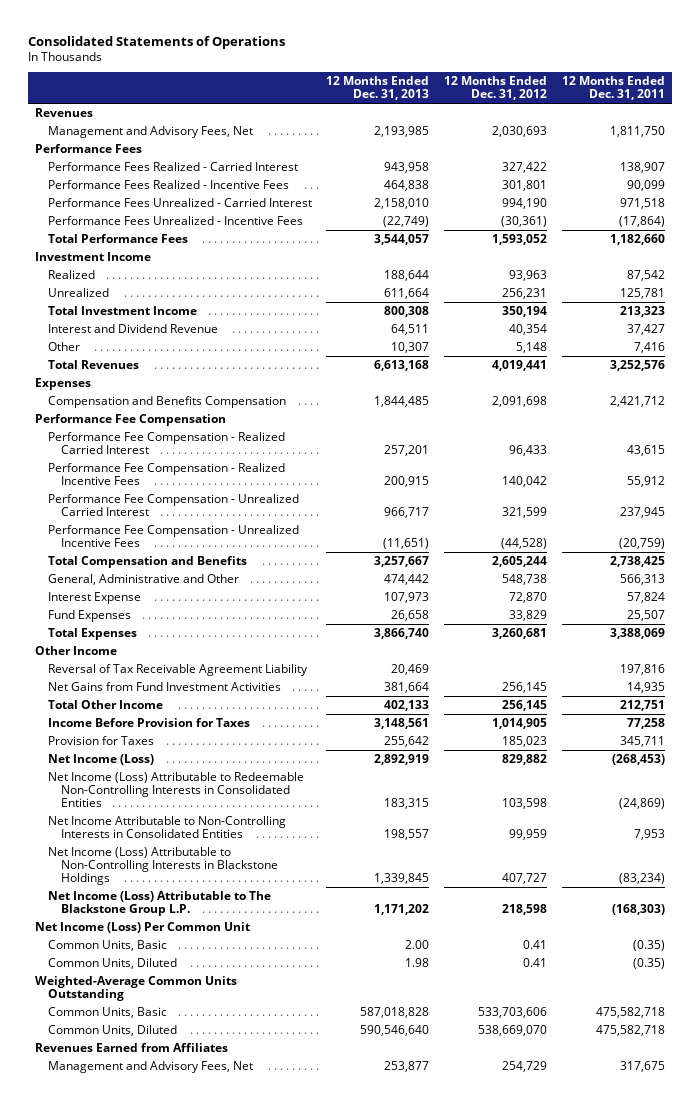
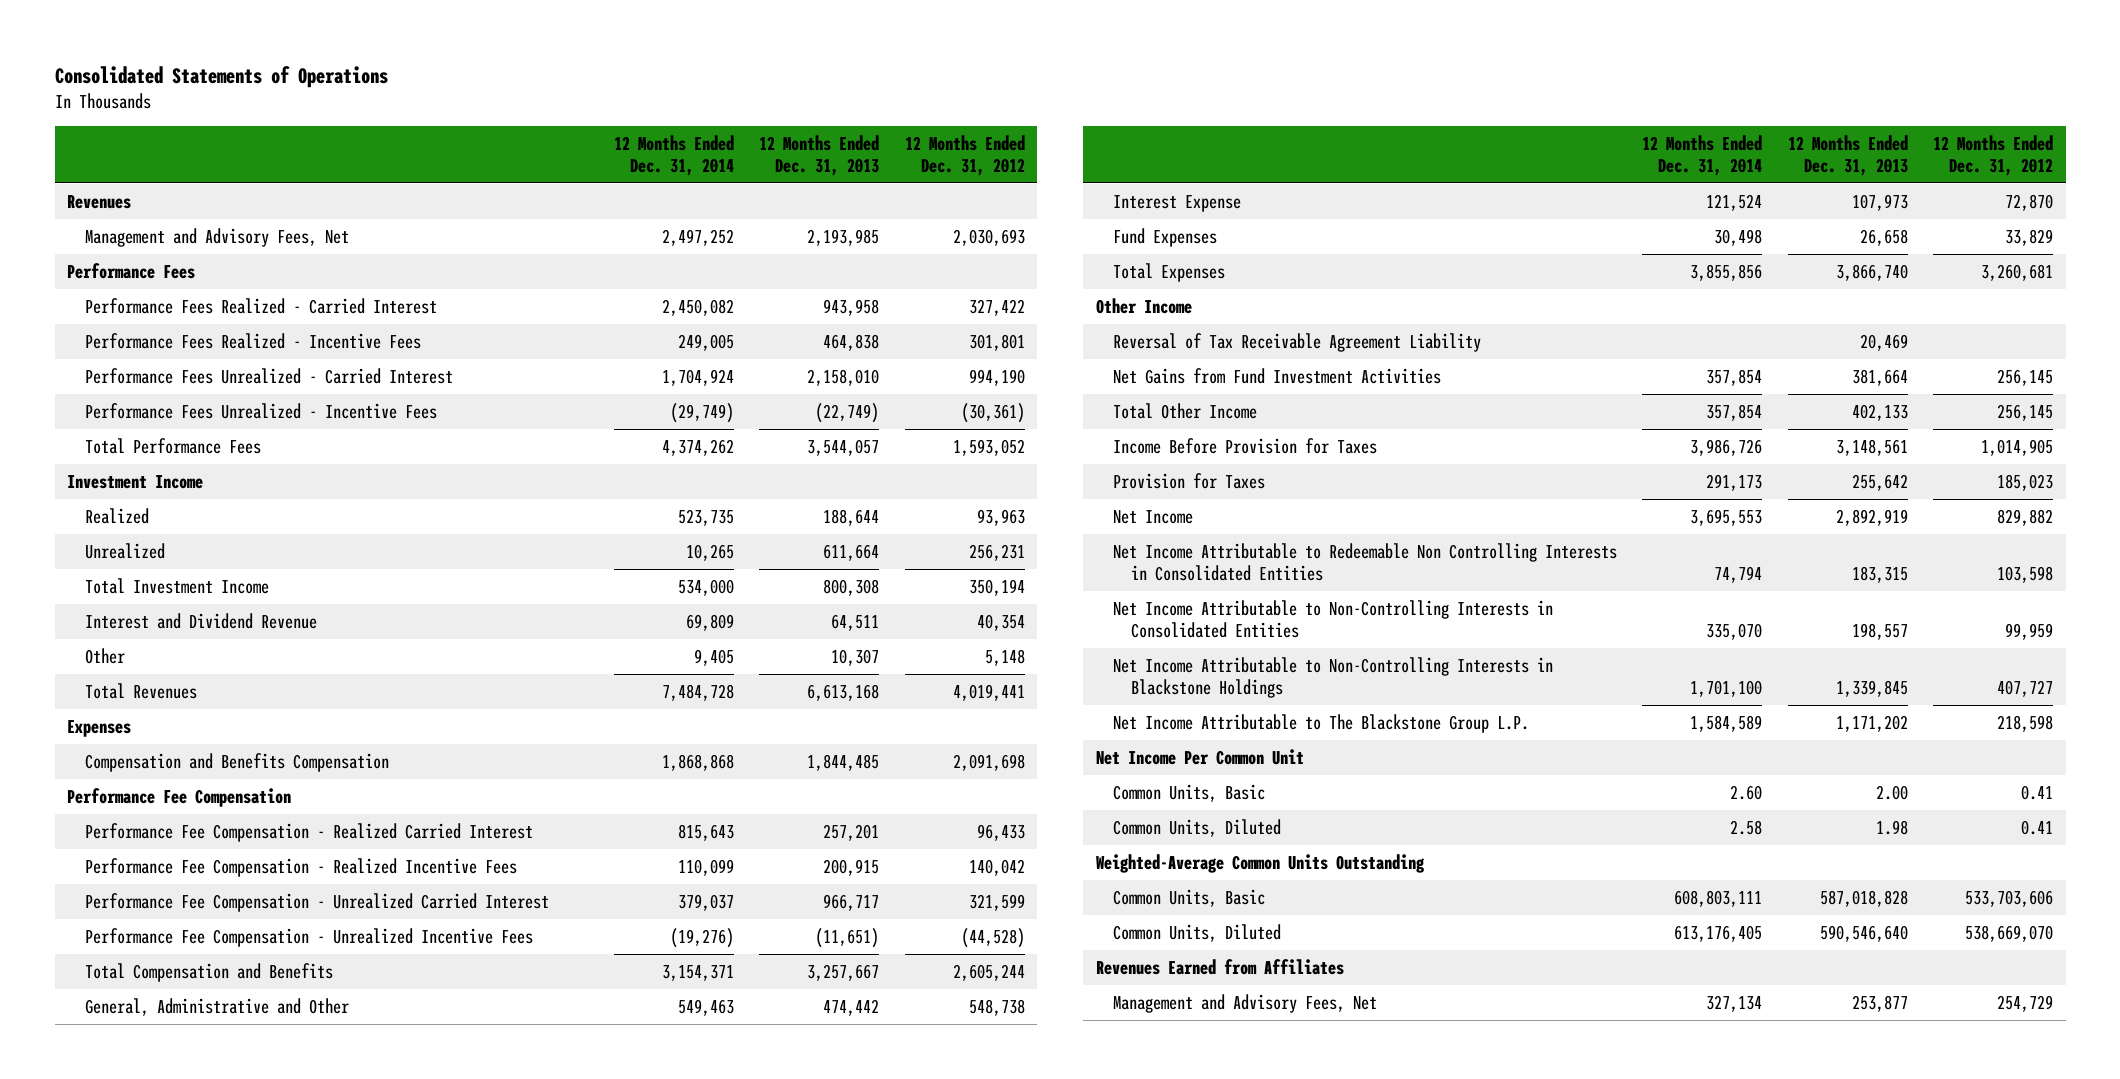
[561,76,665,101] 12 Months Ended Dec. 31, 2011 -> none
none -> [614,134,735,176] 12 Months Ended Dec. 31, 2014
[47,754,154,766] Net Income (Loss) -> [1113,509,1194,524] Net Income
[47,772,304,808] Net Income (Loss) Attributable to Redeemable Non-Controlling Interests in Consolidated Entities -> [1113,542,1618,581] Net Income Attributable to Redeemable Non Controlling Interests in Consolidated Entities
[47,847,278,886] Net Income (Loss) Attributable to Non-Controlling Interests in Blackstone Holdings -> [1113,656,1554,698] Net Income Attributable to Non-Controlling Interests in Blackstone Holdings
[47,891,271,917] Net Income (Loss) Attributable to The Blackstone Group L.P. -> [1113,713,1530,733] Net Income Attributable to The Blackstone Group L.P.
[35,922,251,934] Net Income (Loss) Per Common Unit -> [1095,748,1304,765] Net Income Per Common Unit

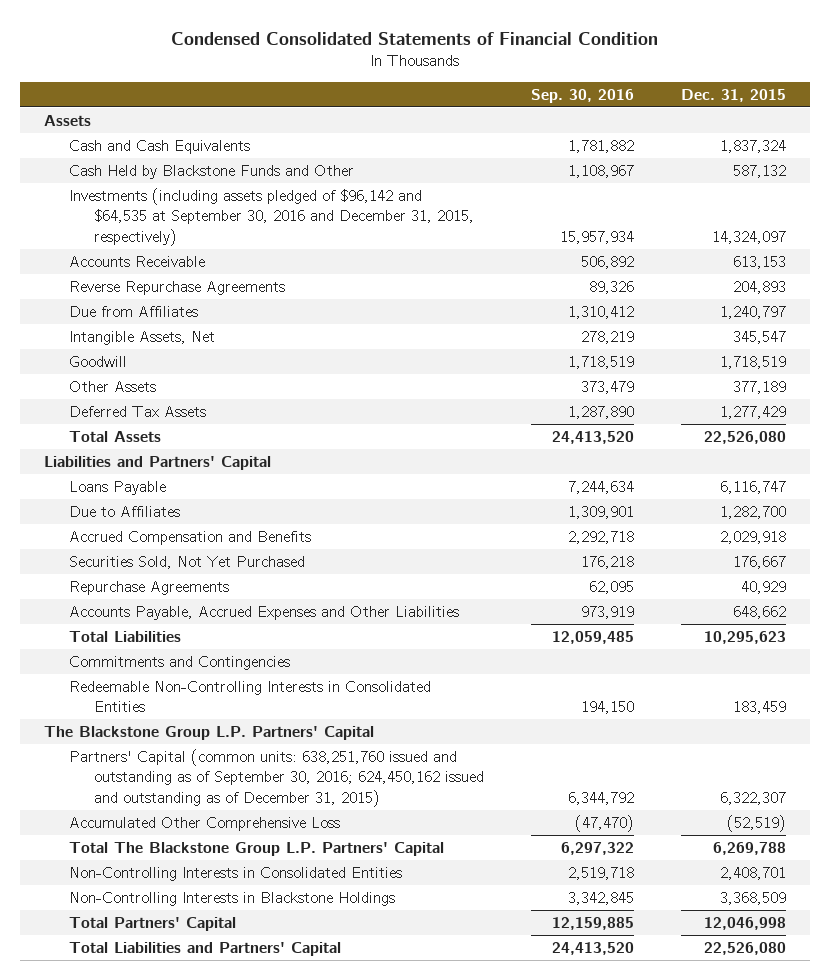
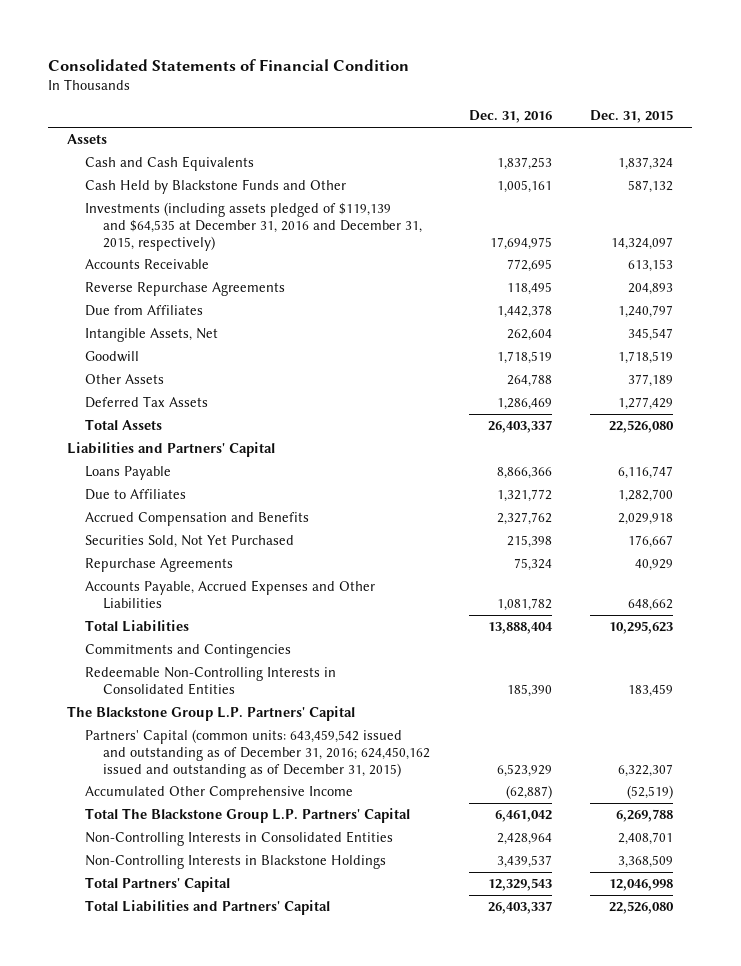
[170,31,658,45] Condensed Consolidated Statements of Financial Condition -> [48,58,410,71] Consolidated Statements of Financial Condition
[530,88,634,103] Sep. 30, 2016 -> none
none -> [468,110,552,124] Dec. 31, 2016
[68,187,474,246] Investments (including assets pledged of $96,142 and $64,535 at September 30, 2016 and December 31, 2015, respectively) -> [85,202,423,251] Investments (including assets pledged of $119,139 and $64,535 at December 31, 2016 and December 31, 2015, respectively)
[68,748,484,807] Partners' Capital (common units: 638,251,760 issued and outstanding as of September 30, 2016; 624,450,162 issued and outstanding as of December 31, 2015) -> [85,729,431,778] Partners' Capital (common units: 643,459,542 issued and outstanding as of December 31, 2016; 624,450,162 issued and outstanding as of December 31, 2015)
[68,816,340,831] Accumulated Other Comprehensive Loss -> [85,786,354,801] Accumulated Other Comprehensive Income

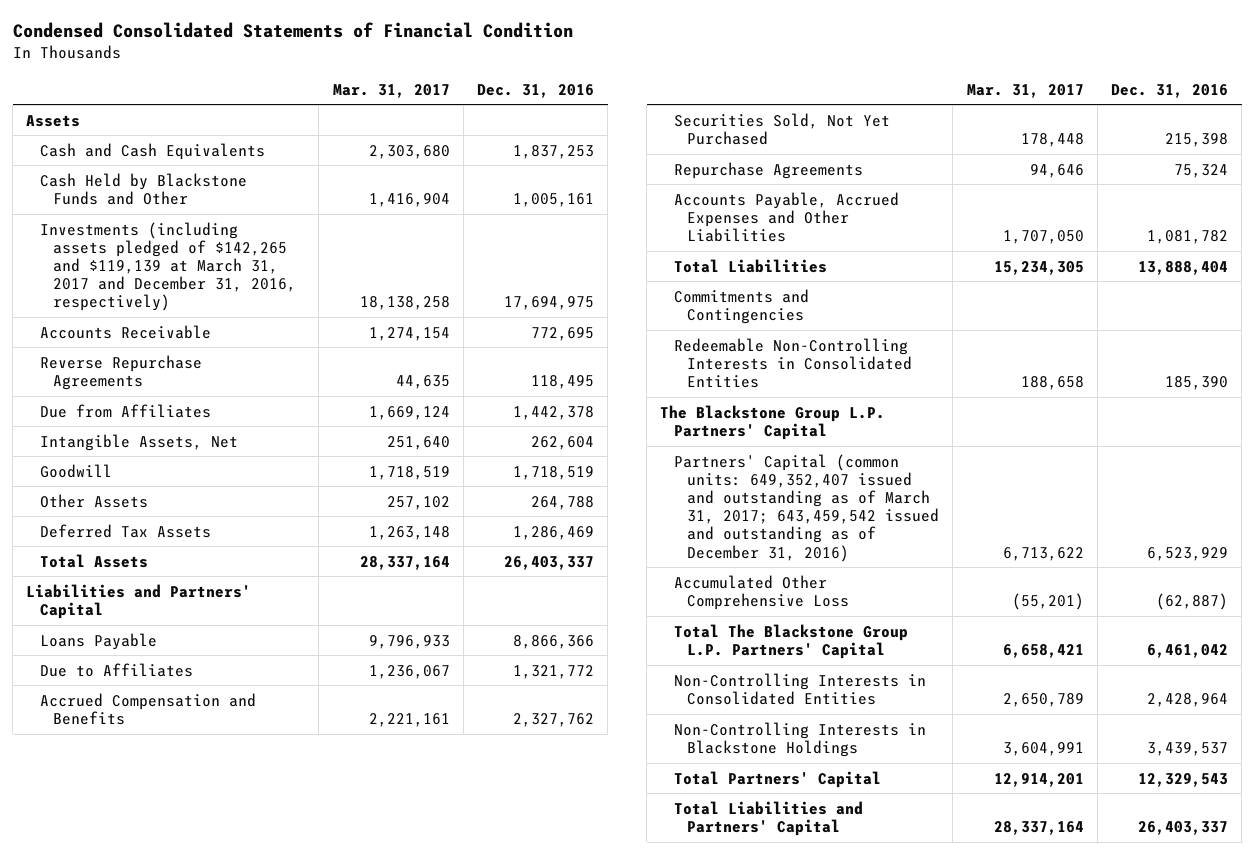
[48,58,410,71] Consolidated Statements of Financial Condition -> [12,22,573,39] Condensed Consolidated Statements of Financial Condition
[590,110,674,124] Dec. 31, 2015 -> none
none -> [332,83,450,98] Mar. 31, 2017
[85,202,423,251] Investments (including assets pledged of $119,139 and $64,535 at December 31, 2016 and December 31, 2015, respectively) -> [39,221,297,312] Investments (including assets pledged of $142,265 and $119,139 at March 31, 2017 and December 31, 2016, respectively)
[85,729,431,778] Partners' Capital (common units: 643,459,542 issued and outstanding as of December 31, 2016; 624,450,162 issued and outstanding as of December 31, 2015) -> [673,453,940,562] Partners' Capital (common units: 649,352,407 issued and outstanding as of March 31, 2017; 643,459,542 issued and outstanding as of December 31, 2016)
[85,786,354,801] Accumulated Other Comprehensive Income -> [673,574,850,610] Accumulated Other Comprehensive Loss

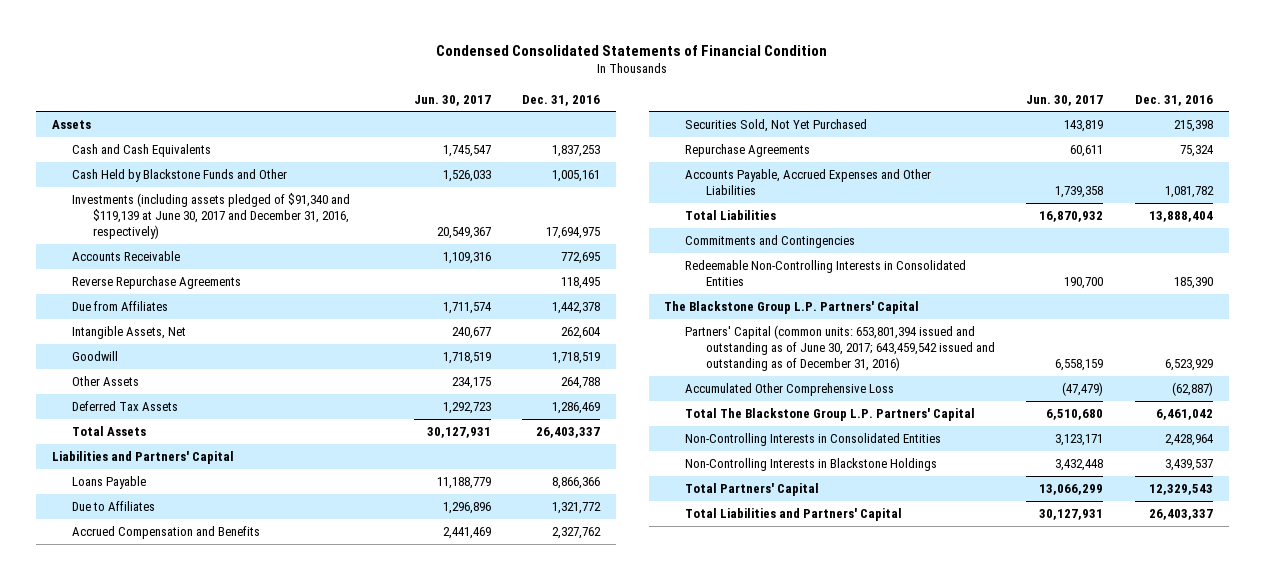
[332,83,450,98] Mar. 31, 2017 -> none
none -> [413,94,491,106] Jun. 30, 2017
[39,221,297,312] Investments (including assets pledged of $142,265 and $119,139 at March 31, 2017 and December 31, 2016, respectively) -> [72,193,351,240] Investments (including assets pledged of $91,340 and $119,139 at June 30, 2017 and December 31, 2016, respectively)
[673,453,940,562] Partners' Capital (common units: 649,352,407 issued and outstanding as of March 31, 2017; 643,459,542 issued and outstanding as of December 31, 2016) -> [685,325,995,372] Partners' Capital (common units: 653,801,394 issued and outstanding as of June 30, 2017; 643,459,542 issued and outstanding as of December 31, 2016)

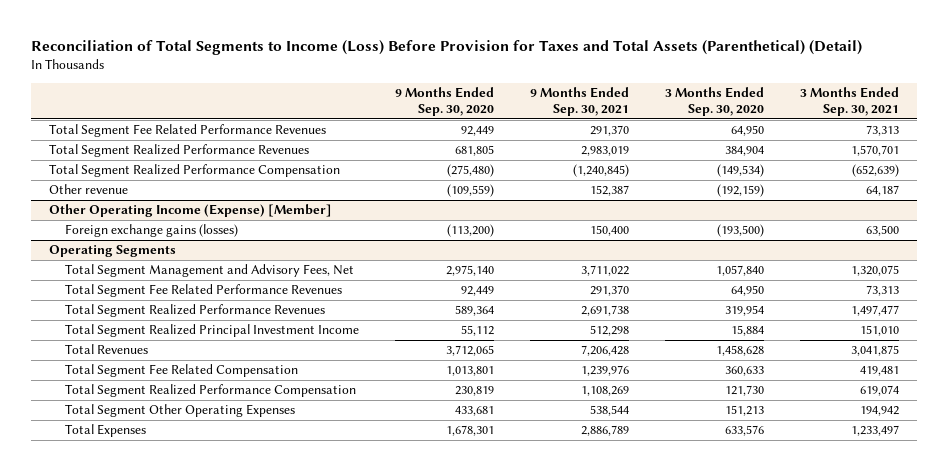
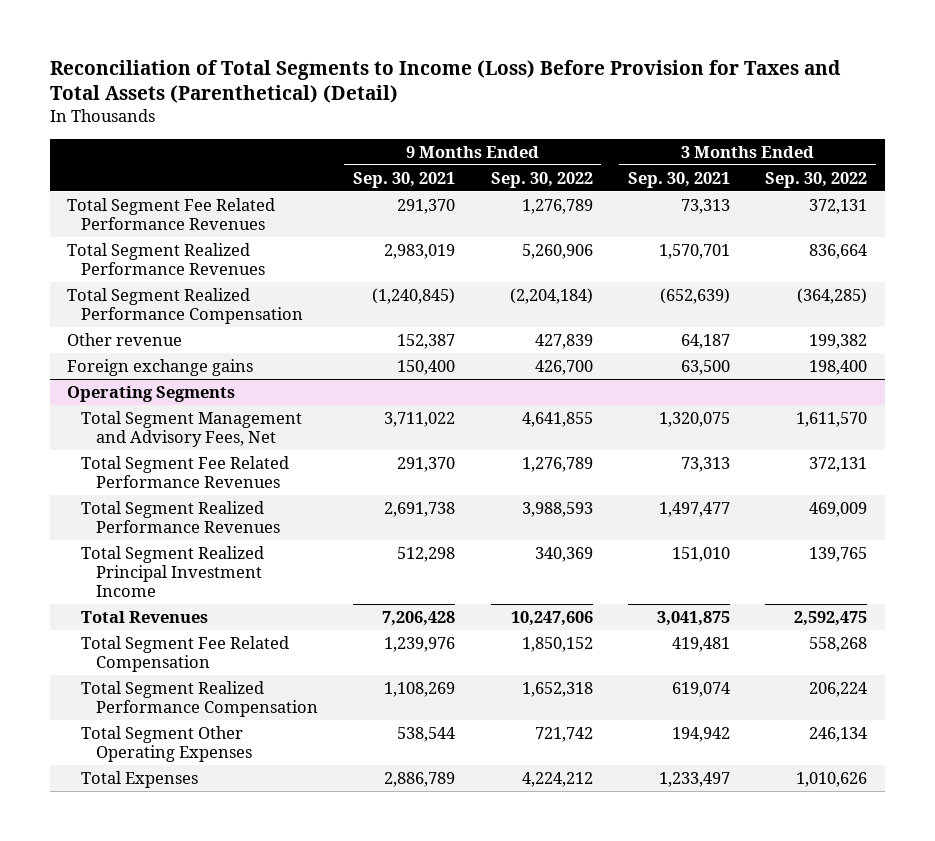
[395,87,495,117] 9 Months Ended Sep. 30, 2020 -> none
[665,87,765,117] 3 Months Ended Sep. 30, 2020 -> none
none -> [490,171,593,188] Sep. 30, 2022
none -> [765,171,868,188] Sep. 30, 2022
[48,204,332,218] Other Operating Income (Expense) [Member] -> none
[65,224,239,238] Foreign exchange gains (losses) -> [67,358,254,376] Foreign exchange gains

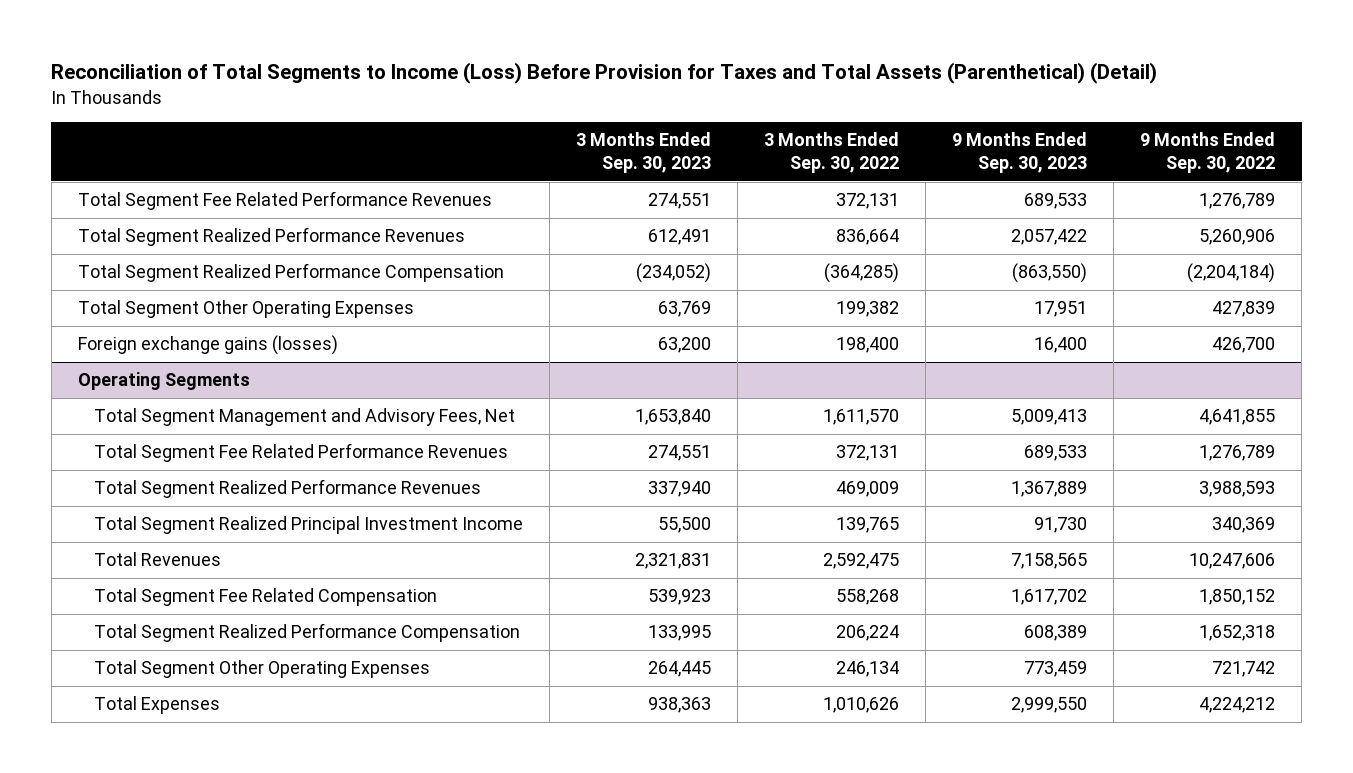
[353,171,456,188] Sep. 30, 2021 -> none
[627,171,730,188] Sep. 30, 2021 -> none
none -> [576,132,712,173] 3 Months Ended Sep. 30, 2023
none -> [952,132,1088,173] 9 Months Ended Sep. 30, 2023
[67,332,183,346] Other revenue -> [77,300,414,319] Total Segment Other Operating Expenses
[67,358,254,376] Foreign exchange gains -> [77,335,338,356] Foreign exchange gains (losses)

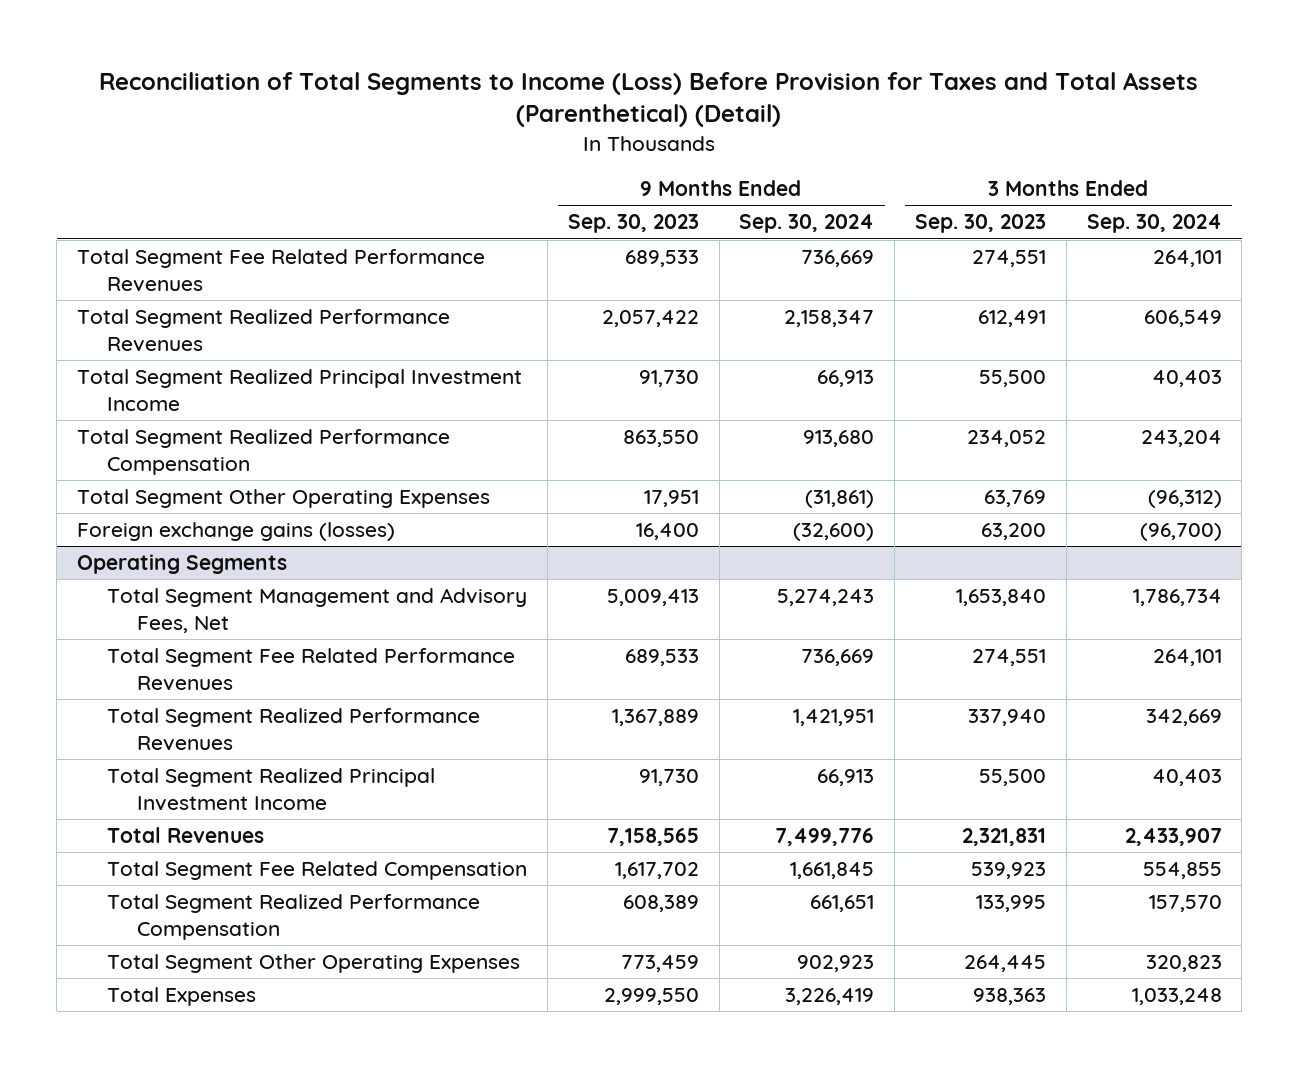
[764,132,900,173] 3 Months Ended Sep. 30, 2022 -> none
[1140,132,1276,173] 9 Months Ended Sep. 30, 2022 -> none
none -> [739,214,875,234] Sep. 30, 2024
none -> [1086,214,1222,234] Sep. 30, 2024
none -> [77,369,523,412] Total Segment Realized Principal Investment Income
[636,263,712,284] (234,052) -> [966,430,1046,448] 234,052
[1012,263,1088,284] (863,550) -> [622,430,699,448] 863,550

